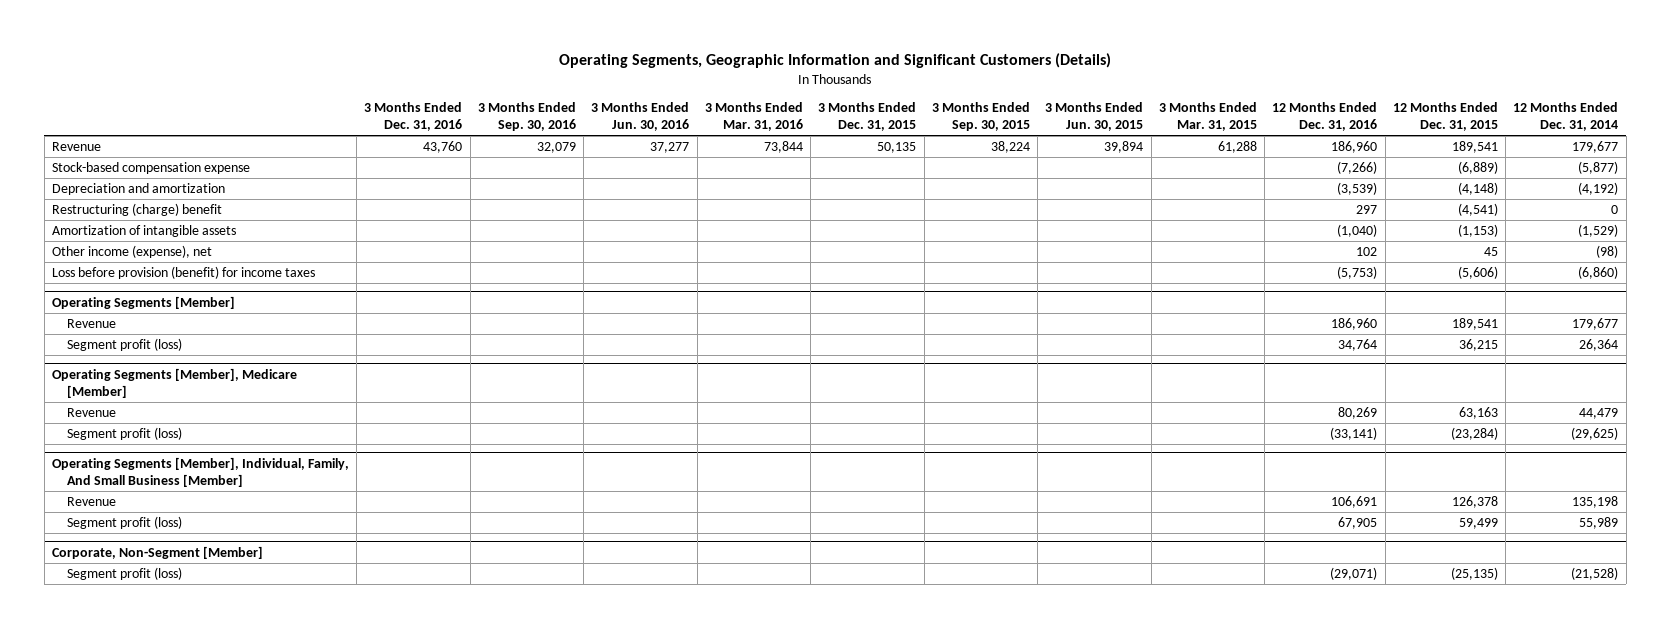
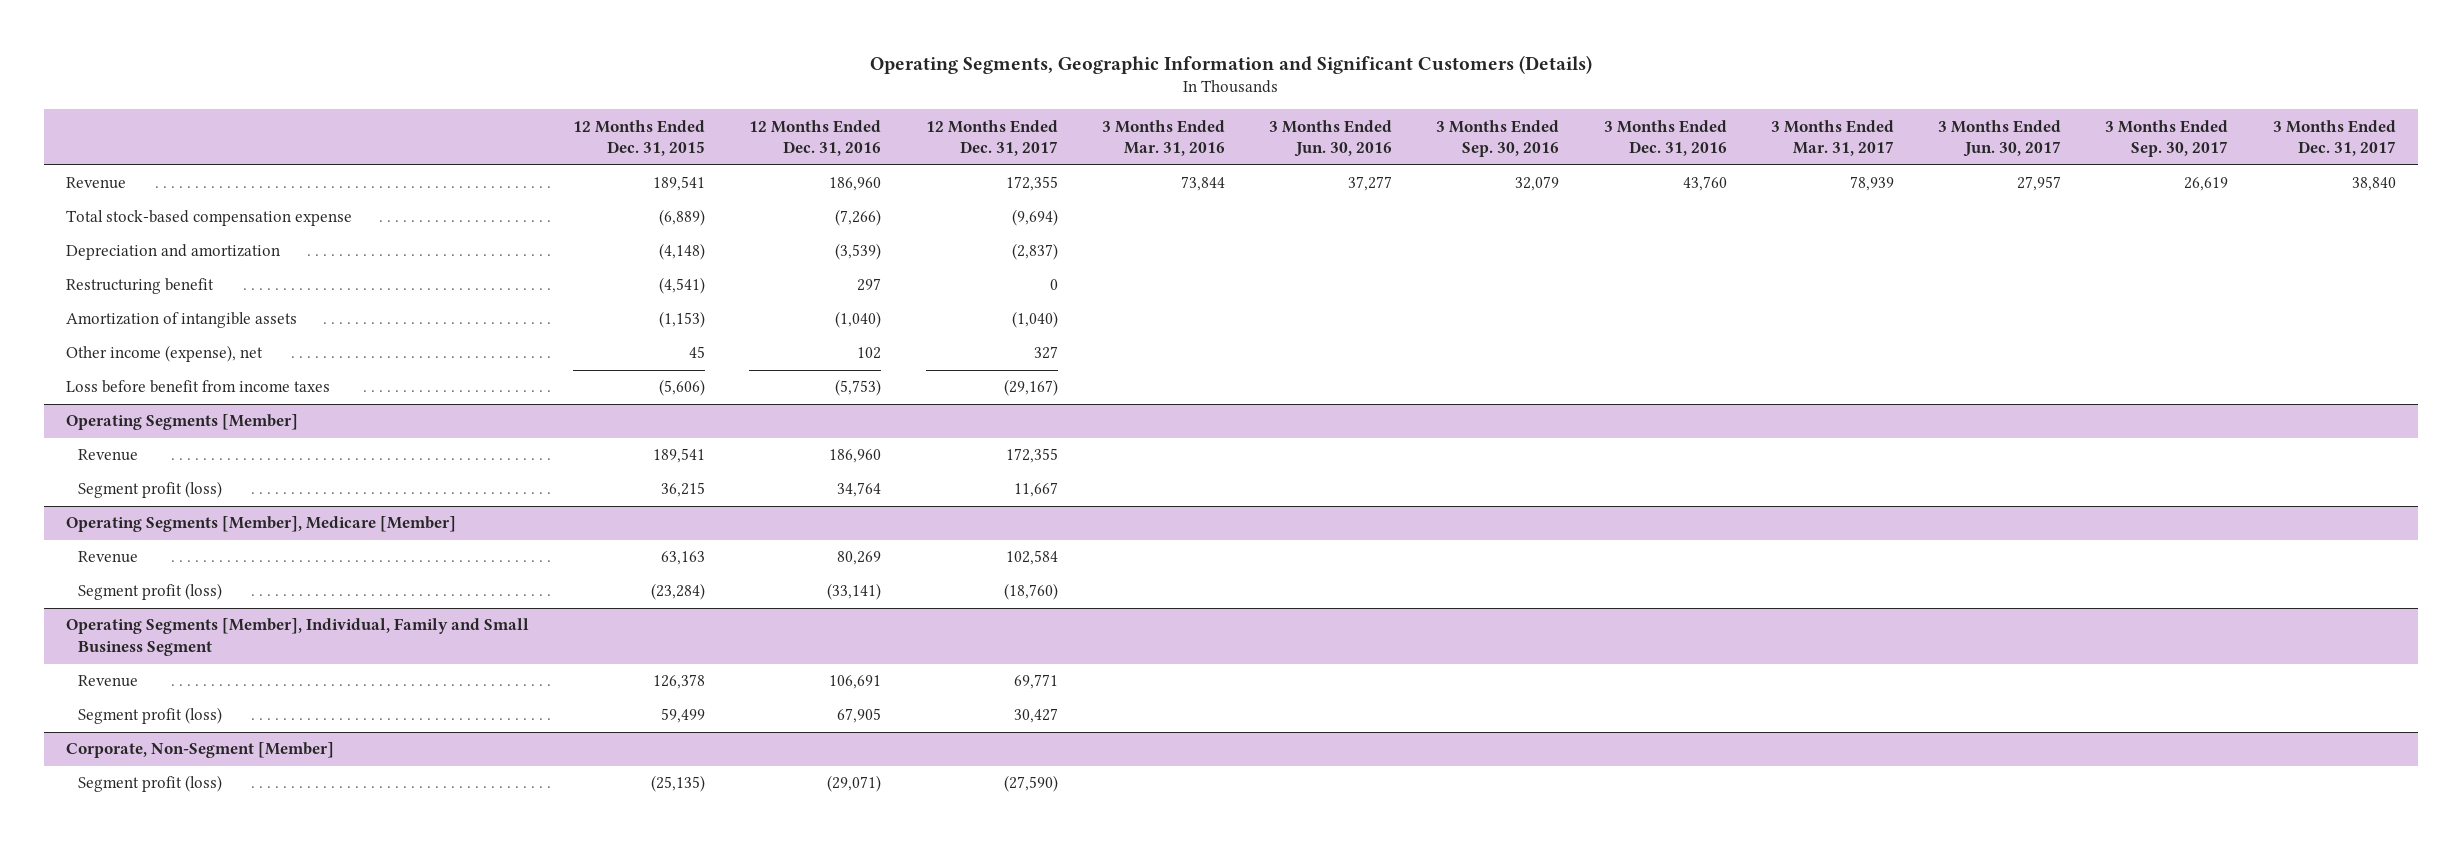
[818,102,917,132] 3 Months Ended Dec. 31, 2015 -> none
[931,102,1030,132] 3 Months Ended Sep. 30, 2015 -> none
[1045,102,1144,132] 3 Months Ended Jun. 30, 2015 -> none
[1158,102,1257,132] 3 Months Ended Mar. 31, 2015 -> none
[1513,102,1619,132] 12 Months Ended Dec. 31, 2014 -> none
none -> [925,119,1058,157] 12 Months Ended Dec. 31, 2017
none -> [1770,119,1894,157] 3 Months Ended Mar. 31, 2017
none -> [1938,119,2062,158] 3 Months Ended Jun. 30, 2017
none -> [2105,119,2229,158] 3 Months Ended Sep. 30, 2017
none -> [2272,119,2396,157] 3 Months Ended Dec. 31, 2017
[51,161,250,174] Stock-based compensation expense -> [65,210,352,227] Total stock-based compensation expense
[51,202,222,216] Restructuring (charge) benefit -> [65,278,214,295] Restructuring benefit
[51,265,315,279] Loss before provision (benefit) for income taxes -> [65,380,330,394] Loss before benefit from income taxes
[51,456,349,487] Operating Segments [Member], Individual, Family, And Small Business [Member] -> [65,618,529,657] Operating Segments [Member], Individual, Family and Small Business Segment

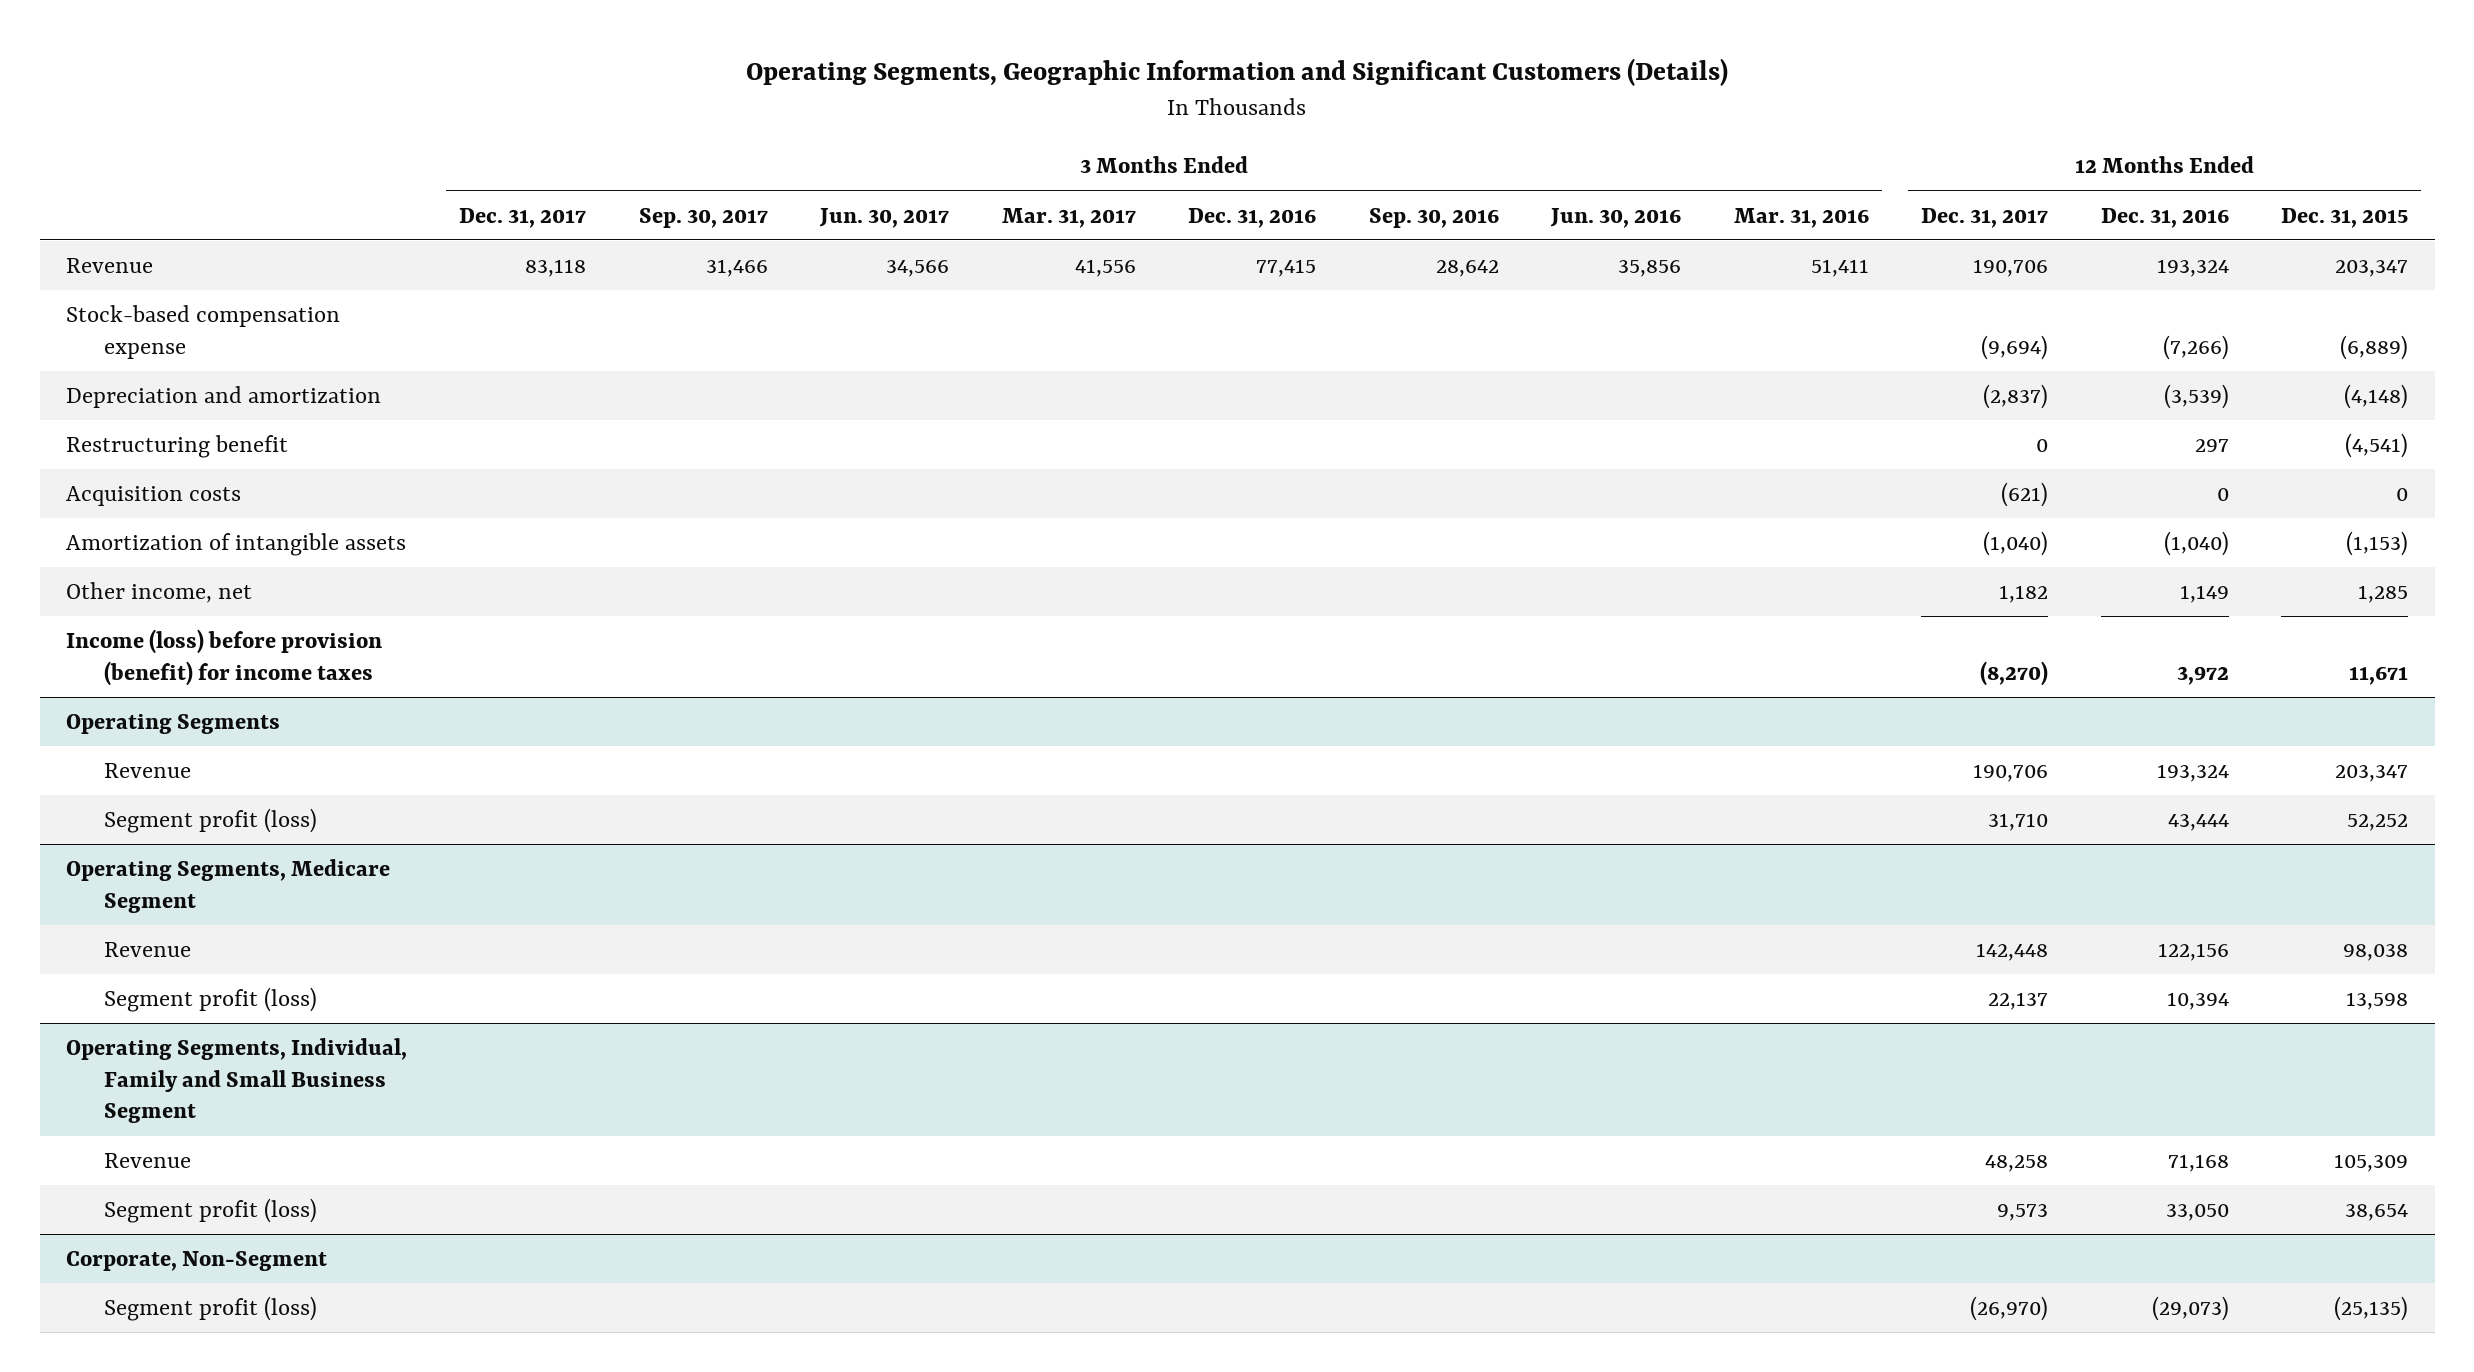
[653,176,706,192] 189,541 -> [2335,260,2409,278] 203,347
[829,177,882,192] 186,960 -> [2156,259,2229,278] 193,324
[1005,176,1058,192] 172,355 -> [1973,259,2049,278] 190,706
[1180,176,1225,192] 73,844 -> [1810,259,1869,278] 51,411
[1348,176,1393,192] 37,277 -> [1618,260,1682,278] 35,856
[1515,176,1560,192] 32,079 -> [1435,260,1499,278] 28,642
[1682,176,1727,192] 43,760 -> [1256,259,1317,278] 77,415
[1849,176,1894,192] 78,939 -> [1074,259,1136,278] 41,556
[2017,176,2062,192] 27,957 -> [886,260,950,278] 34,566
[2184,177,2229,192] 26,619 -> [705,259,768,278] 31,466
[2351,177,2396,192] 38,840 -> [525,259,587,278] 83,118
[65,210,352,227] Total stock-based compensation expense -> [65,305,340,359] Stock-based compensation expense
none -> [65,486,241,507] Acquisition costs
[65,345,263,363] Other income (expense), net -> [65,582,252,604] Other income, net
[689,346,706,359] 45 -> [2358,585,2409,604] 1,285
[857,347,882,360] 102 -> [2179,585,2229,604] 1,149
[1033,346,1058,360] 327 -> [1999,585,2049,604] 1,182
[65,380,330,394] Loss before benefit from income taxes -> [65,629,382,686] Income (loss) before provision (benefit) for income taxes
[659,379,706,397] (5,606) -> [2349,665,2409,685] 11,671
[835,379,882,397] (5,753) -> [2176,665,2229,685] 3,972
[1003,379,1058,397] (29,167) -> [1980,660,2049,686] (8,270)
[65,414,298,431] Operating Segments [Member] -> [65,714,280,735] Operating Segments
[653,448,706,464] 189,541 -> [2335,765,2409,783] 203,347
[829,449,882,464] 186,960 -> [2156,764,2229,783] 193,324
[1005,448,1058,464] 172,355 -> [1973,764,2049,783] 190,706
[661,482,706,498] 36,215 -> [2347,814,2409,832] 52,252
[837,482,882,498] 34,764 -> [2167,814,2229,832] 43,444
[1013,482,1058,498] 11,667 -> [1988,813,2049,832] 31,710
[65,516,456,533] Operating Segments [Member], Medicare [Member] -> [65,859,390,913] Operating Segments, Medicare Segment
[661,551,706,566] 63,163 -> [2343,944,2409,962] 98,038
[837,551,882,566] 80,269 -> [2157,943,2229,962] 122,156
[1005,550,1058,566] 102,584 -> [1976,943,2049,962] 142,448
[651,583,706,601] (23,284) -> [2346,992,2409,1011] 13,598
[827,583,882,601] (33,141) -> [2166,992,2229,1011] 10,394
[1003,583,1058,601] (18,760) -> [1988,992,2049,1011] 22,137
[65,618,529,657] Operating Segments [Member], Individual, Family and Small Business Segment -> [65,1038,407,1124] Operating Segments, Individual, Family and Small Business Segment
[653,674,706,690] 126,378 -> [2334,1154,2409,1173] 105,309
[829,675,882,690] 106,691 -> [2167,1154,2229,1173] 71,168
[1013,674,1058,690] 69,771 -> [1985,1155,2049,1173] 48,258
[661,708,706,724] 59,499 -> [2345,1204,2409,1222] 38,654
[837,708,882,724] 67,905 -> [2165,1204,2229,1222] 33,050
[1013,708,1058,724] 30,427 -> [1997,1204,2049,1222] 9,573
[65,742,334,759] Corporate, Non-Segment [Member] -> [65,1251,327,1272] Corporate, Non-Segment
[827,775,882,793] (29,071) -> [2151,1296,2229,1322] (29,073)
[1003,775,1058,793] (27,590) -> [1970,1296,2049,1322] (26,970)

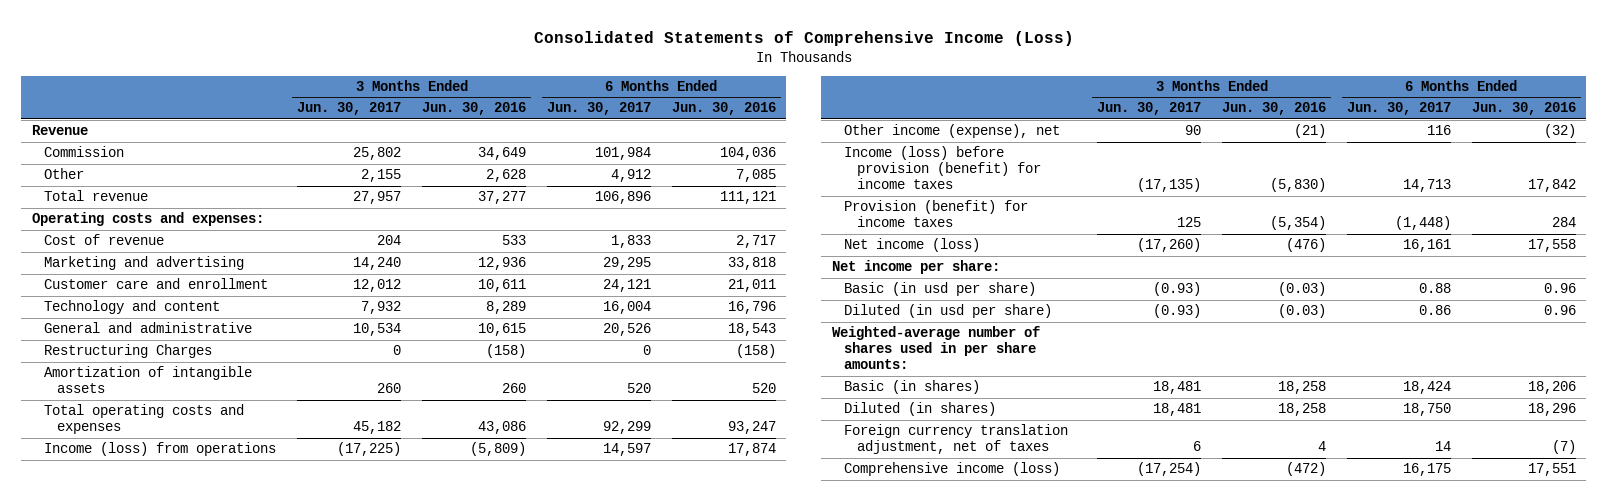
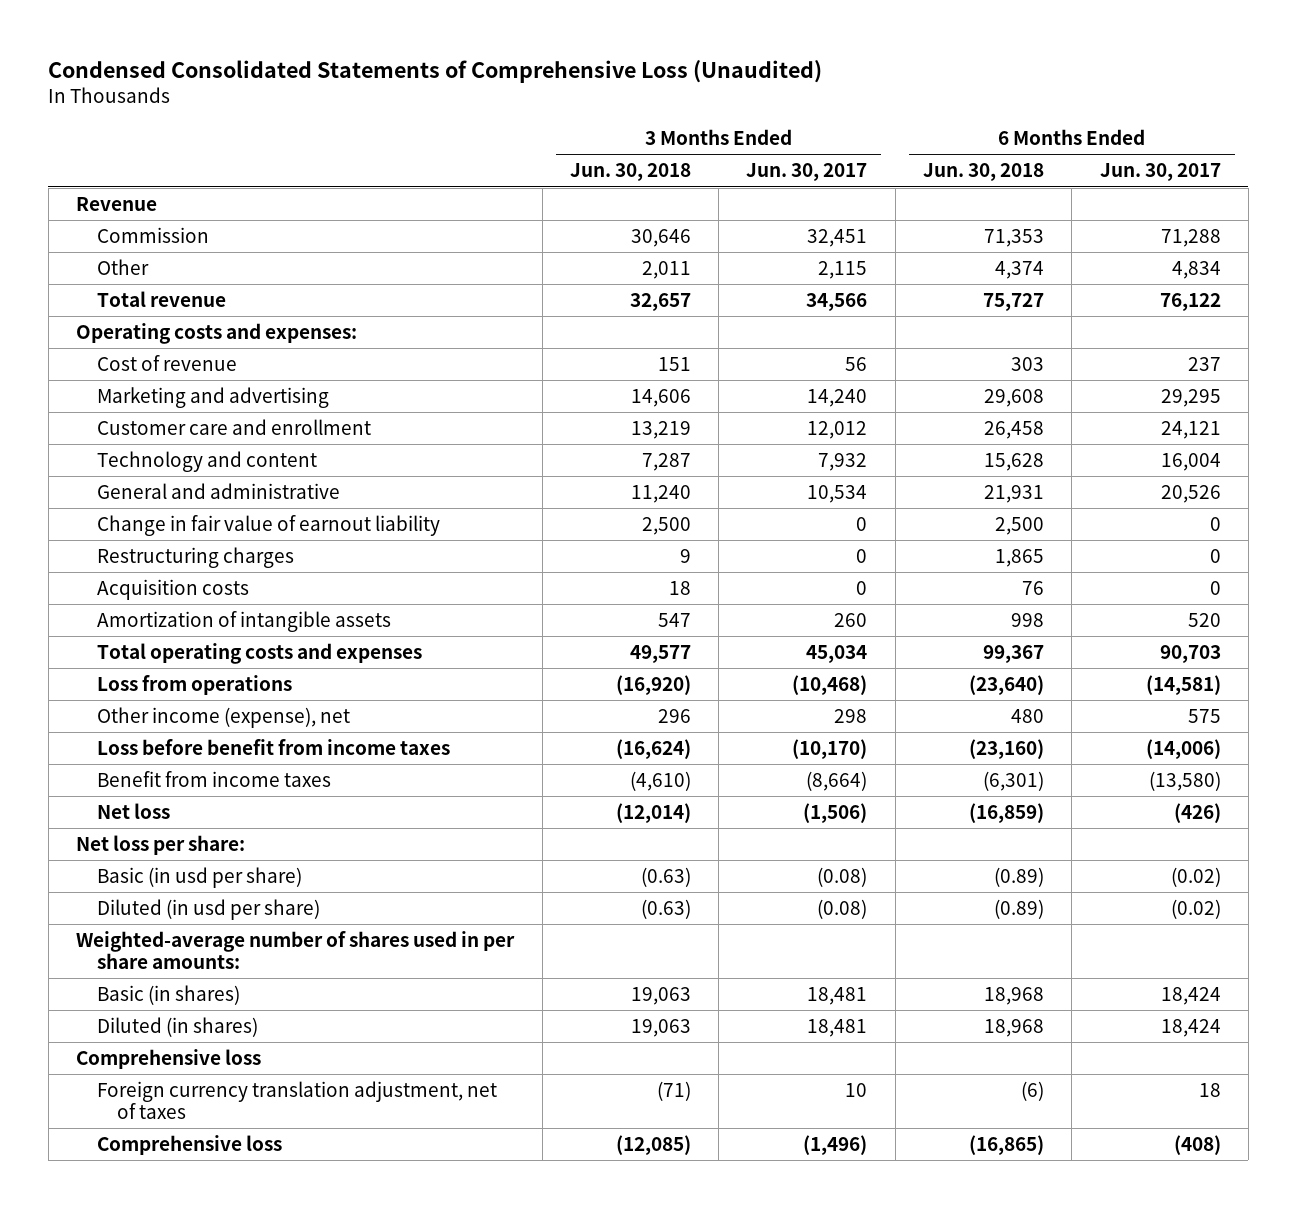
[533,30,1074,46] Consolidated Statements of Comprehensive Income (Loss) -> [48,59,823,83] Condensed Consolidated Statements of Comprehensive Loss (Unaudited)
[422,102,527,116] Jun. 30, 2016 -> none
[671,102,776,116] Jun. 30, 2016 -> none
none -> [569,163,691,182] Jun. 30, 2018
none -> [923,163,1045,182] Jun. 30, 2018
[353,147,402,161] 25,802 -> [807,229,868,248] 32,451
[594,147,651,161] 101,984 -> [1160,229,1221,248] 71,288
[361,169,402,183] 2,155 -> [818,261,868,280] 2,115
[610,169,651,183] 4,912 -> [1171,261,1221,280] 4,834
[353,191,402,205] 27,957 -> [806,293,868,312] 34,566
[594,191,651,205] 106,896 -> [1159,293,1221,312] 76,122
[377,235,402,246] 204 -> [845,357,868,372] 56
[610,235,651,249] 1,833 -> [1187,357,1221,372] 237
none -> [96,515,440,537] Change in fair value of earnout liability
[44,344,213,359] Restructuring Charges -> [96,547,294,569] Restructuring charges
none -> [96,579,249,601] Acquisition costs
[353,421,402,435] 45,182 -> [806,645,868,664] 45,034
[602,421,651,435] 92,299 -> [1159,645,1221,664] 90,703
[44,442,277,457] Income (loss) from operations -> [96,675,292,696] Loss from operations
[337,442,402,457] (17,225) -> [792,675,868,696] (10,468)
[602,443,651,457] 14,597 -> [1145,675,1221,696] (14,581)
[1185,125,1202,136] 90 -> [834,709,868,724] 298
[1426,125,1451,136] 116 -> [1187,709,1221,724] 575
[844,146,1042,190] Income (loss) before provision (benefit) for income taxes -> [96,739,450,756] Loss before benefit from income taxes
[1137,178,1202,193] (17,135) -> [792,739,868,760] (10,170)
[1402,179,1451,193] 14,713 -> [1145,739,1221,760] (14,006)
[844,200,1029,228] Provision (benefit) for income taxes -> [96,771,331,788] Benefit from income taxes
[1177,217,1202,228] 125 -> [806,771,868,792] (8,664)
[1394,216,1451,231] (1,448) -> [1148,771,1221,792] (13,580)
[844,238,981,253] Net income (loss) -> [96,803,170,820] Net loss
[1137,238,1202,253] (17,260) -> [803,803,868,824] (1,506)
[1402,239,1451,253] 16,161 -> [1173,803,1221,824] (426)
[831,260,1000,275] Net income per share: -> [76,835,246,856] Net loss per share:
[1153,282,1202,297] (0.93) -> [817,867,868,888] (0.08)
[1418,283,1451,294] 0.88 -> [1170,867,1221,888] (0.02)
[1153,304,1202,319] (0.93) -> [817,899,868,920] (0.08)
[1418,305,1451,316] 0.86 -> [1170,899,1221,920] (0.02)
[1402,403,1451,417] 18,750 -> [1160,1019,1221,1038] 18,424
none -> [76,1049,262,1070] Comprehensive loss
[1193,441,1202,452] 6 -> [845,1083,868,1098] 10
[1434,441,1451,452] 14 -> [1198,1083,1221,1098] 18
[844,462,1061,477] Comprehensive income (loss) -> [96,1135,282,1156] Comprehensive loss
[1137,462,1202,477] (17,254) -> [803,1135,868,1156] (1,496)
[1402,463,1451,477] 16,175 -> [1173,1135,1221,1156] (408)

